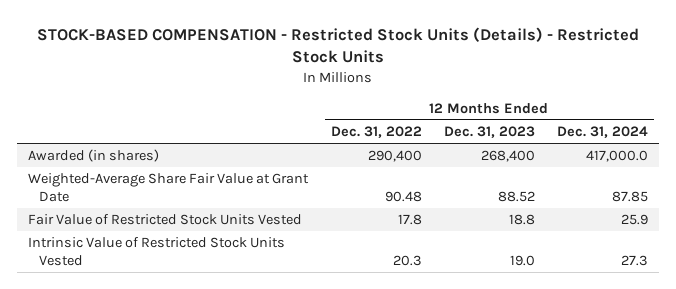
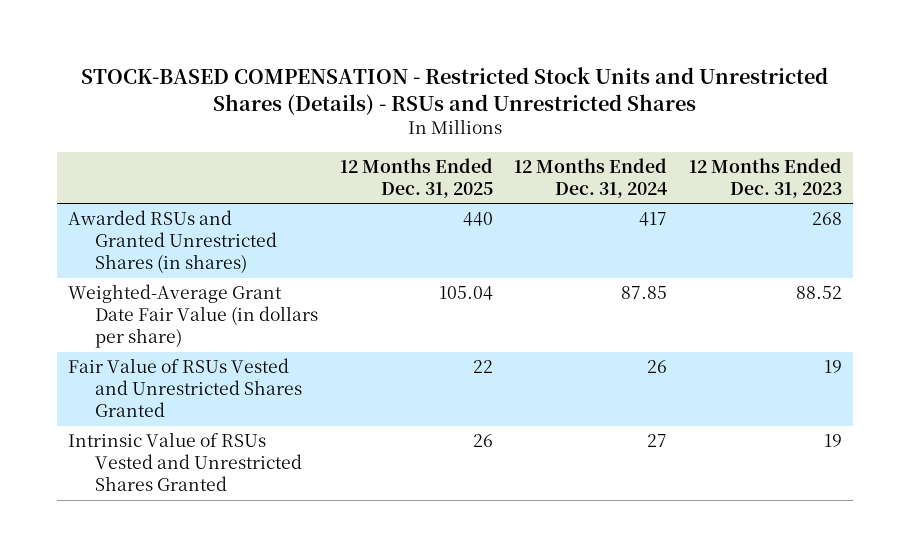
[37,26,640,64] STOCK-BASED COMPENSATION - Restricted Stock Units (Details) - Restricted Stock Units -> [80,66,828,115] STOCK-BASED COMPENSATION - Restricted Stock Units and Unrestricted Shares (Details) - RSUs and Unrestricted Shares
[330,125,422,138] Dec. 31, 2022 -> none
none -> [339,157,493,198] 12 Months Ended Dec. 31, 2025
[28,149,160,163] Awarded (in shares) -> [67,209,277,274] Awarded RSUs and Granted Unrestricted Shares (in shares)
[480,150,535,163] 268,400 -> [811,211,842,225] 268
[585,150,648,163] 417,000.0 -> [639,211,668,226] 417
[28,173,310,203] Weighted-Average Share Fair Value at Grant Date -> [67,283,318,349] Weighted-Average Grant Date Fair Value (in dollars per share)
[28,214,303,226] Fair Value of Restricted Stock Units Vested -> [67,357,302,418] Fair Value of RSUs Vested and Unrestricted Shares Granted
[508,214,535,226] 18.8 -> [823,359,842,373] 19
[620,214,648,226] 25.9 -> [647,359,668,373] 26
[28,237,286,267] Intrinsic Value of Restricted Stock Units Vested -> [67,431,302,492] Intrinsic Value of RSUs Vested and Unrestricted Shares Granted
[509,255,535,267] 19.0 -> [823,433,842,447] 19
[620,255,648,267] 27.3 -> [647,433,668,447] 27

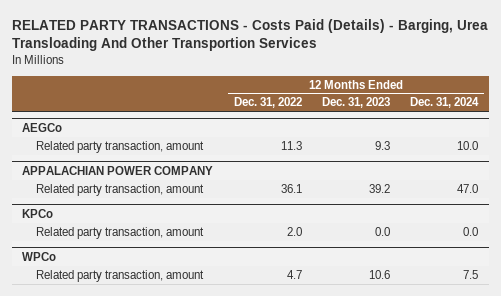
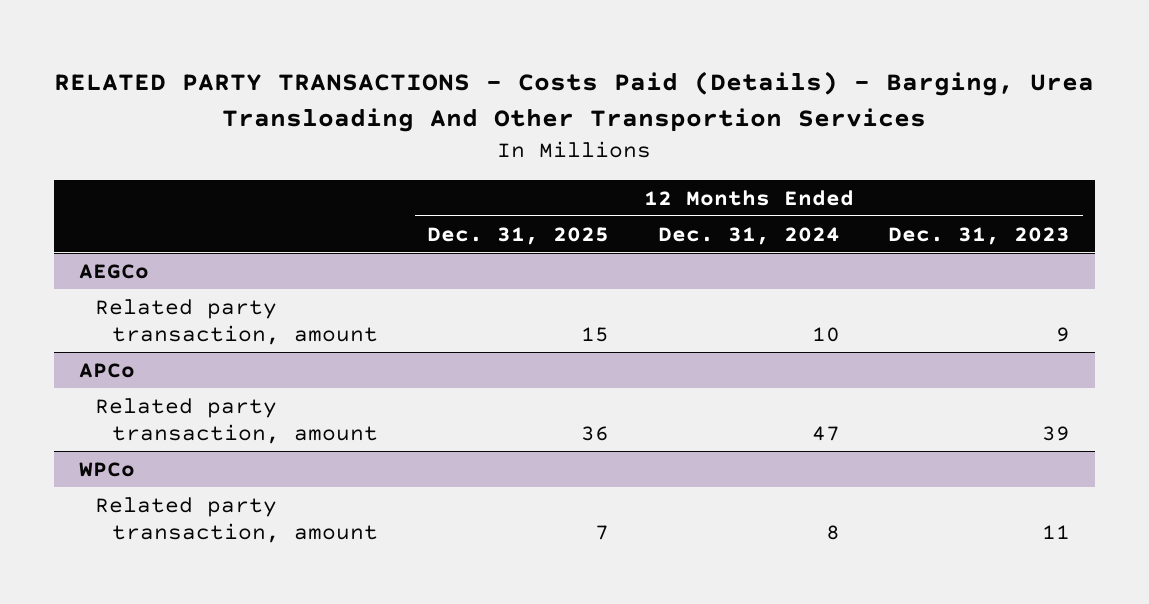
[233,97,302,109] Dec. 31, 2022 -> none
none -> [426,226,609,245] Dec. 31, 2025
[22,208,54,218] KPCo -> none
[36,226,205,239] Related party transaction, amount -> none
[375,140,391,150] 9.3 -> [1056,326,1071,342] 9
[457,140,479,150] 10.0 -> [811,326,840,342] 10
[22,165,214,175] APPALACHIAN POWER COMPANY -> [78,362,135,378] APCo
[369,183,391,193] 39.2 -> [1042,425,1071,441] 39
[457,183,479,193] 47.0 -> [811,425,840,441] 47
[369,269,391,279] 10.6 -> [1042,524,1071,539] 11
[463,269,479,279] 7.5 -> [825,524,840,540] 8

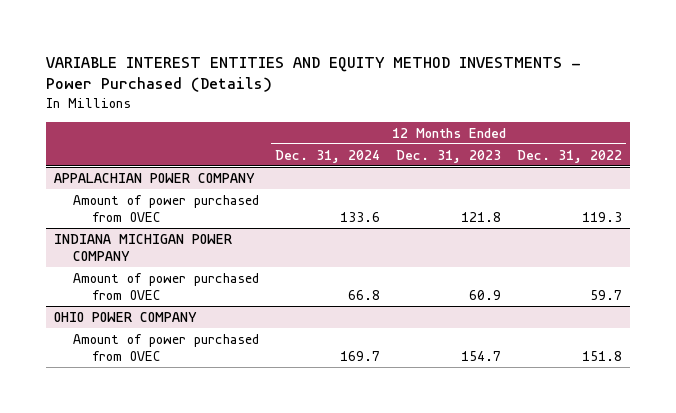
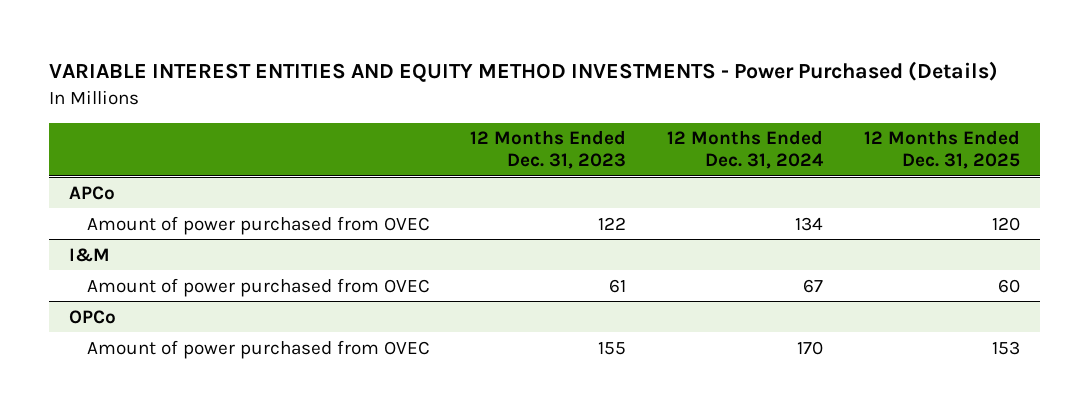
[517,149,623,163] Dec. 31, 2022 -> none
none -> [863,130,1020,170] 12 Months Ended Dec. 31, 2025
[53,172,255,183] APPALACHIAN POWER COMPANY -> [69,185,116,200] APCo
[340,211,381,222] 133.6 -> [794,216,823,231] 134
[461,211,502,222] 121.8 -> [598,216,627,230] 122
[53,233,232,261] INDIANA MICHIGAN POWER COMPANY -> [69,247,111,262] I&M
[348,289,381,300] 66.8 -> [802,278,823,293] 67
[469,289,502,300] 60.9 -> [609,278,627,293] 61
[53,311,197,322] OHIO POWER COMPANY -> [69,309,117,324] OPCo
[340,350,381,361] 169.7 -> [796,340,823,355] 170
[461,350,502,361] 154.7 -> [598,341,627,355] 155

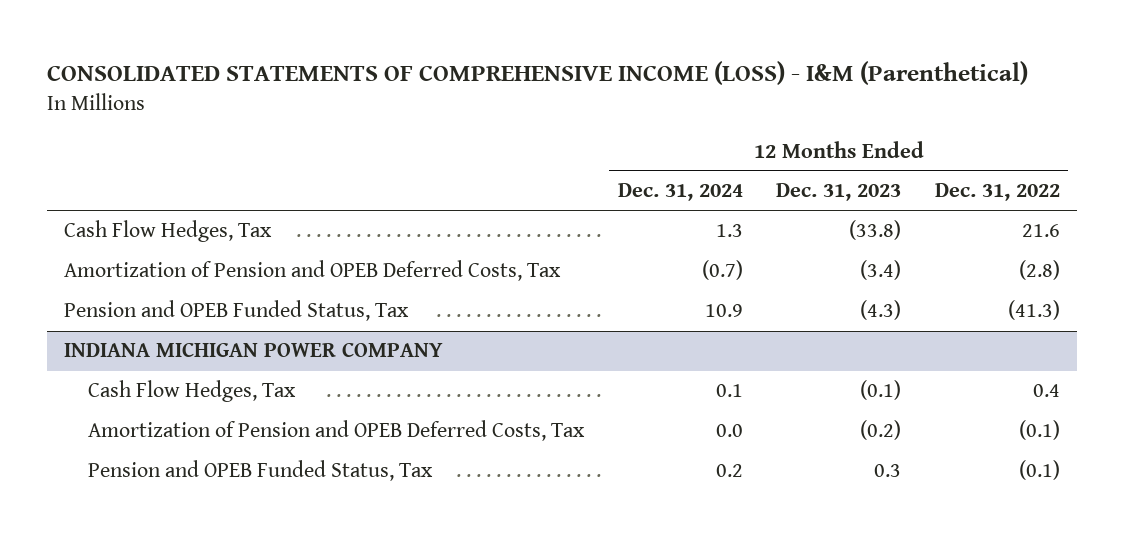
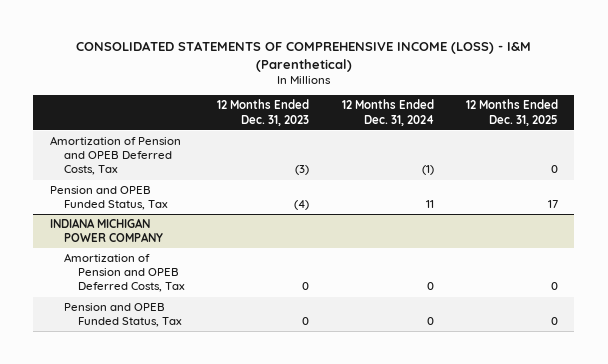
[934,183,1060,202] Dec. 31, 2022 -> none
none -> [465,99,558,126] 12 Months Ended Dec. 31, 2025
[63,220,272,243] Cash Flow Hedges, Tax -> none
[701,260,743,281] (0.7) -> [421,165,434,176] (1)
[860,260,902,281] (3.4) -> [295,165,310,176] (3)
[704,304,743,318] 10.9 -> [425,200,434,209] 11
[860,300,902,321] (4.3) -> [294,200,310,211] (4)
[88,380,297,403] Cash Flow Hedges, Tax -> none
[715,424,743,438] 0.0 -> [426,282,434,291] 0
[860,420,902,441] (0.2) -> [302,282,310,291] 0
[715,464,743,478] 0.2 -> [426,317,434,326] 0
[874,464,902,478] 0.3 -> [302,317,310,326] 0

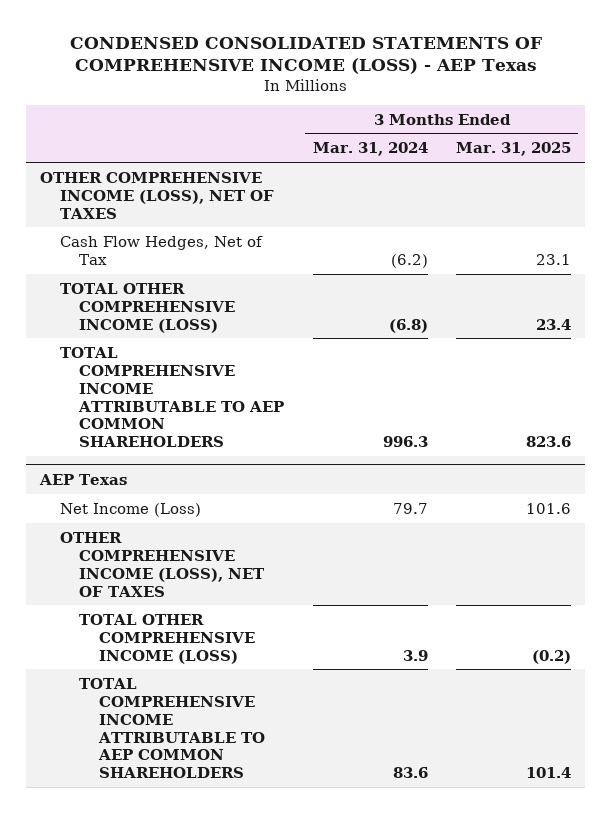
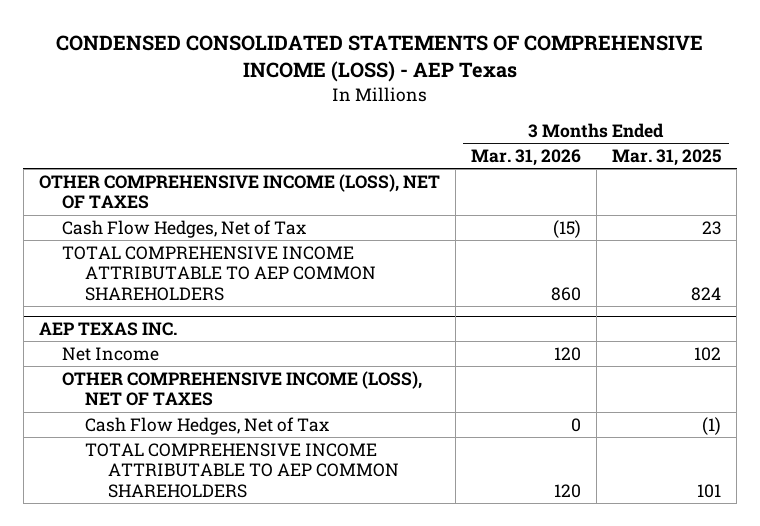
[312,142,428,157] Mar. 31, 2024 -> none
none -> [471,148,582,166] Mar. 31, 2026
[59,282,236,333] TOTAL OTHER COMPREHENSIVE INCOME (LOSS) -> none
[535,253,571,265] 23.1 -> [702,220,722,235] 23
[525,436,571,448] 823.6 -> [691,287,722,302] 824
[39,473,128,485] AEP Texas -> [38,322,177,337] AEP TEXAS INC.
[59,502,201,517] Net Income (Loss) -> [61,346,159,361] Net Income
[525,502,571,514] 101.6 -> [694,346,722,361] 102
[79,613,255,664] TOTAL OTHER COMPREHENSIVE INCOME (LOSS) -> none
none -> [84,416,329,435] Cash Flow Hedges, Net of Tax
[525,767,571,779] 101.4 -> [697,484,722,499] 101

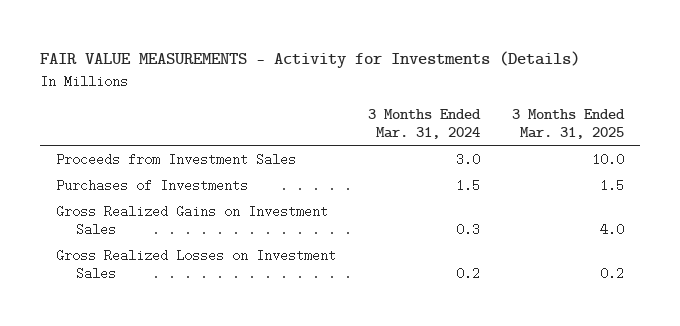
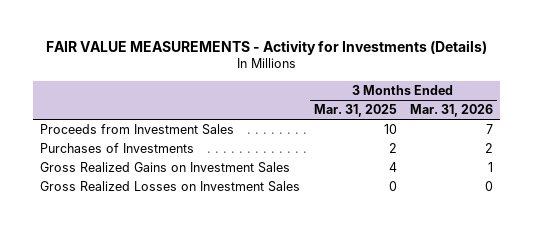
[367,109,481,140] 3 Months Ended Mar. 31, 2024 -> none
none -> [410,104,494,118] Mar. 31, 2026
[591,152,624,166] 10.0 -> [383,124,397,135] 10
[599,178,624,192] 1.5 -> [388,143,397,154] 2
[599,222,624,236] 4.0 -> [388,162,397,173] 4
[599,266,624,280] 0.2 -> [388,181,397,192] 0

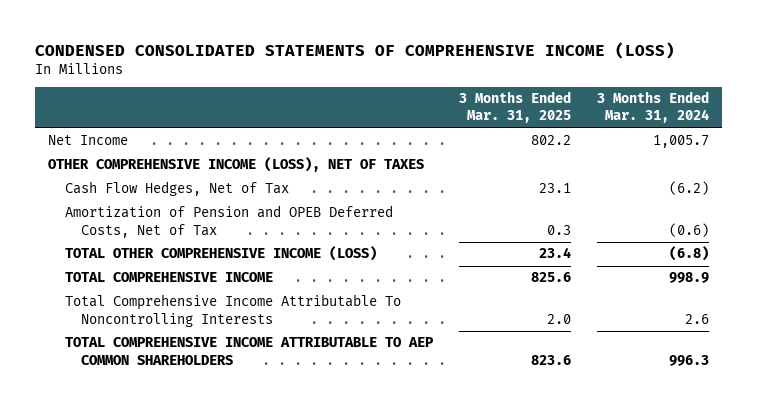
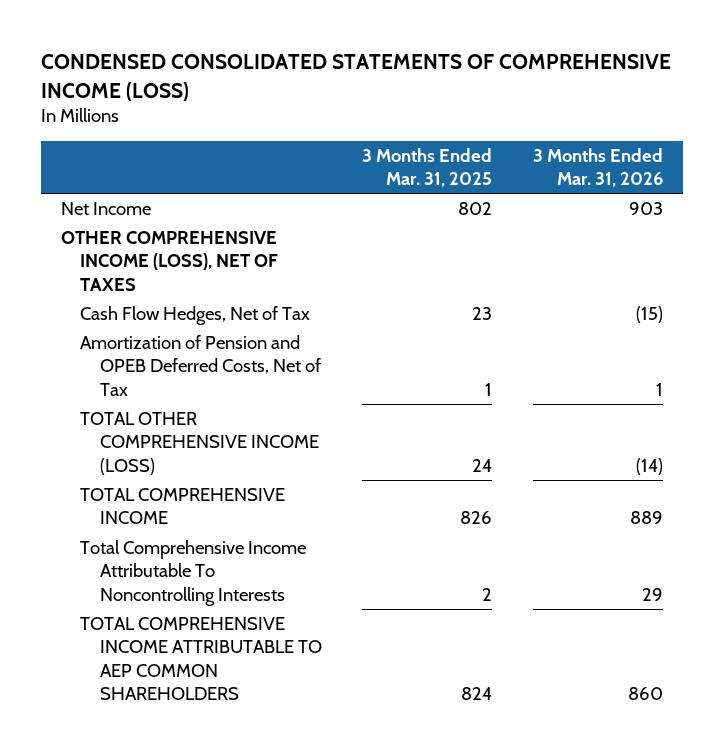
[596,91,709,124] 3 Months Ended Mar. 31, 2024 -> none
none -> [532,147,663,188] 3 Months Ended Mar. 31, 2026
[530,135,571,146] 802.2 -> [458,202,493,216] 802
[538,183,571,194] 23.1 -> [472,307,493,321] 23
[546,224,571,235] 0.3 -> [485,382,493,396] 1
[538,247,571,259] 23.4 -> [472,458,493,472] 24
[530,272,571,283] 825.6 -> [460,511,493,525] 826
[546,313,571,324] 2.0 -> [482,587,493,601] 2
[530,354,571,365] 823.6 -> [461,686,493,700] 824

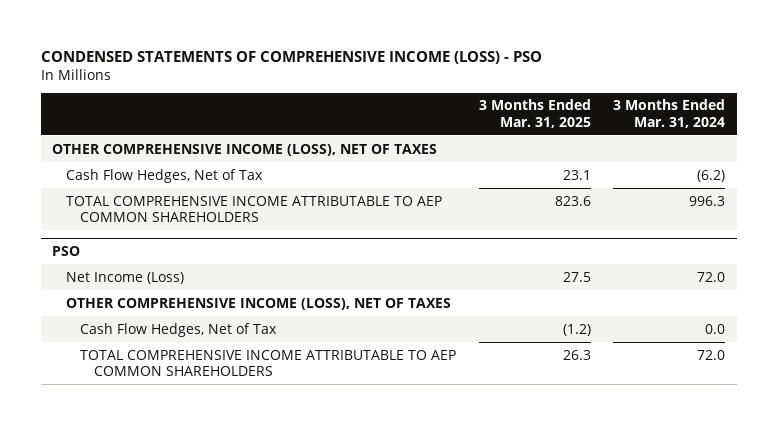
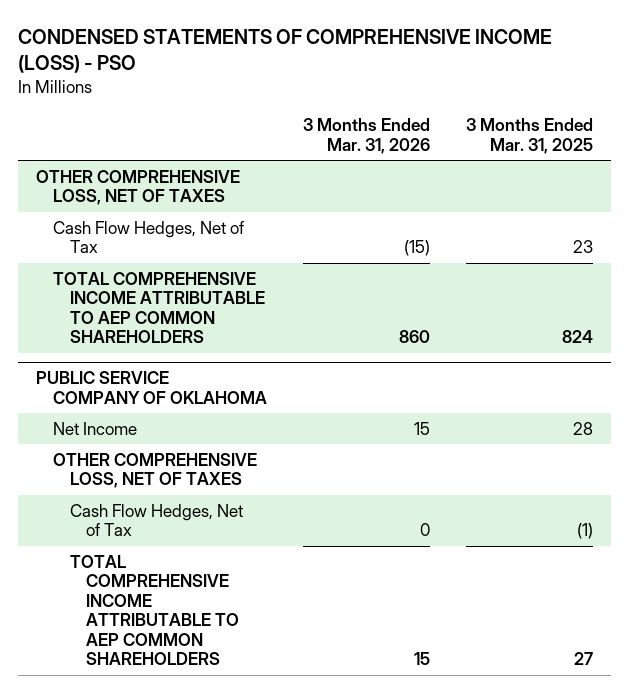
[613,99,726,128] 3 Months Ended Mar. 31, 2024 -> none
none -> [303,118,431,155] 3 Months Ended Mar. 31, 2026
[52,143,438,156] OTHER COMPREHENSIVE INCOME (LOSS), NET OF TAXES -> [36,169,241,206] OTHER COMPREHENSIVE LOSS, NET OF TAXES
[562,169,591,180] 23.1 -> [573,240,594,254] 23
[554,195,591,206] 823.6 -> [562,330,594,344] 824
[52,245,81,256] PSO -> [36,371,268,404] PUBLIC SERVICE COMPANY OF OKLAHOMA
[66,271,185,284] Net Income (Loss) -> [53,421,138,435] Net Income
[562,271,591,282] 27.5 -> [573,421,594,435] 28
[66,297,452,310] OTHER COMPREHENSIVE INCOME (LOSS), NET OF TAXES -> [53,452,258,489] OTHER COMPREHENSIVE LOSS, NET OF TAXES
[562,323,591,336] (1.2) -> [577,523,594,540] (1)
[562,349,591,360] 26.3 -> [574,652,594,666] 27

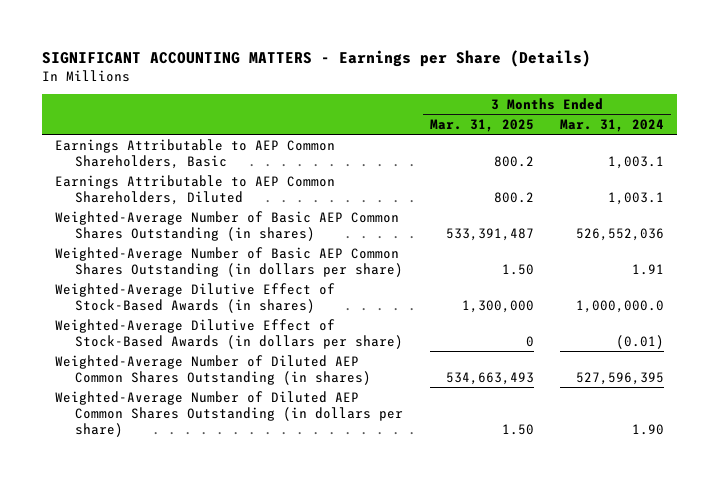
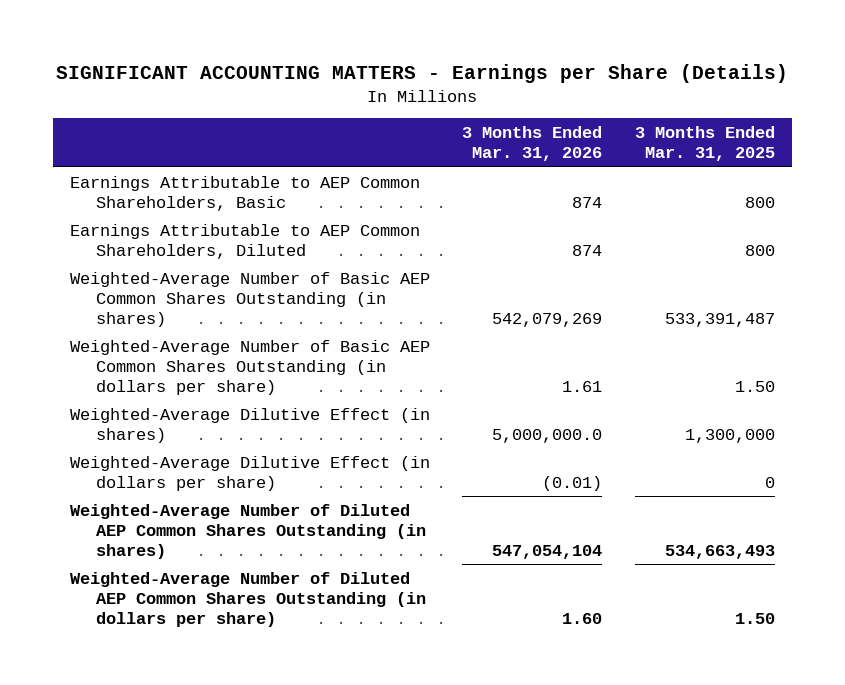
[560,118,665,132] Mar. 31, 2024 -> none
none -> [462,126,603,162] 3 Months Ended Mar. 31, 2026
[493,155,534,167] 800.2 -> [745,196,776,208] 800
[493,191,534,203] 800.2 -> [745,244,776,256] 800
[55,282,336,313] Weighted-Average Dilutive Effect of Stock-Based Awards (in shares) -> [69,407,430,443] Weighted-Average Dilutive Effect (in shares)
[55,318,404,349] Weighted-Average Dilutive Effect of Stock-Based Awards (in dollars per share) -> [69,455,430,491] Weighted-Average Dilutive Effect (in dollars per share)

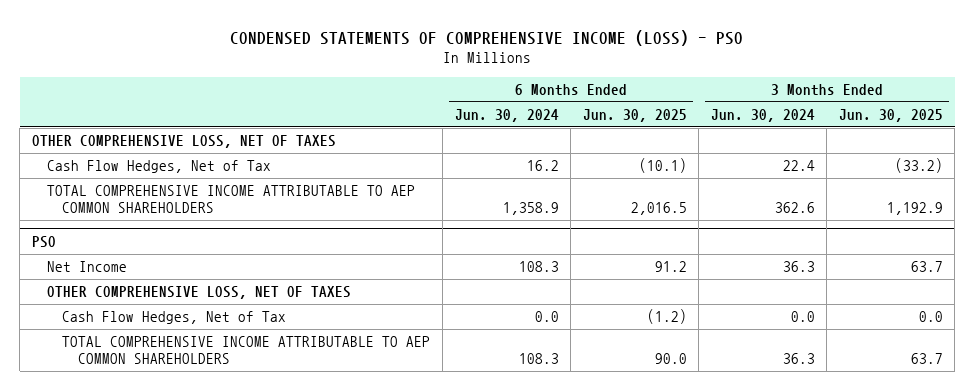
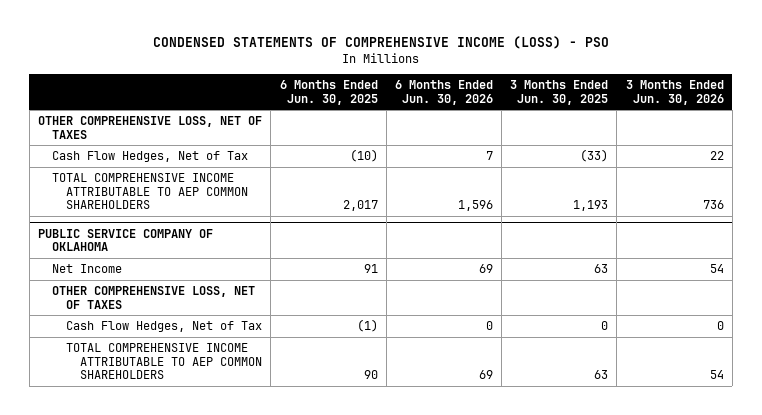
[454,108,559,122] Jun. 30, 2024 -> none
[710,108,815,122] Jun. 30, 2024 -> none
none -> [394,80,493,105] 6 Months Ended Jun. 30, 2026
none -> [625,80,724,105] 3 Months Ended Jun. 30, 2026
[638,158,687,174] (10.1) -> [349,149,378,163] (10)
[894,158,943,174] (33.2) -> [580,149,609,163] (33)
[630,202,687,216] 2,016.5 -> [342,199,378,211] 2,017
[886,202,943,216] 1,192.9 -> [573,199,609,211] 1,193
[31,235,56,248] PSO -> [37,228,213,252] PUBLIC SERVICE COMPANY OF OKLAHOMA
[654,261,687,273] 91.2 -> [363,264,378,274] 91
[910,261,943,273] 63.7 -> [594,264,609,274] 63
[646,309,687,325] (1.2) -> [356,319,378,333] (1)
[918,311,943,323] 0.0 -> [601,321,609,331] 0
[654,353,687,365] 90.0 -> [363,369,378,379] 90
[910,353,943,365] 63.7 -> [594,369,609,379] 63

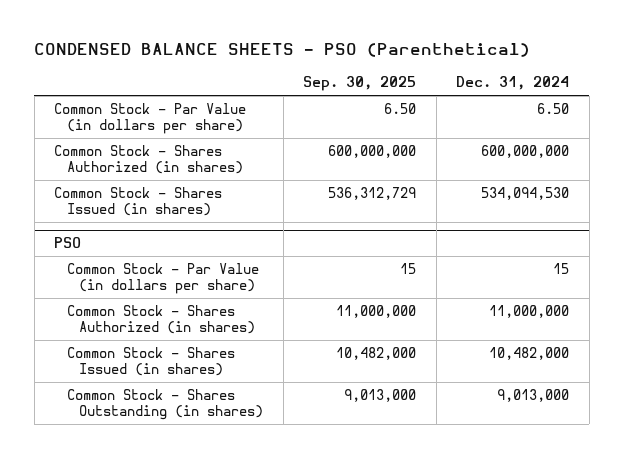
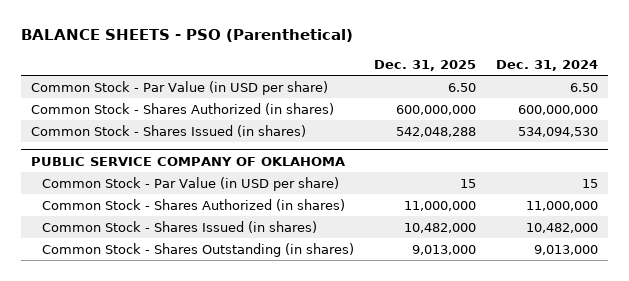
[34,43,531,58] CONDENSED BALANCE SHEETS - PSO (Parenthetical) -> [20,29,353,43] BALANCE SHEETS - PSO (Parenthetical)
[303,76,417,92] Sep. 30, 2025 -> none
none -> [374,59,477,71] Dec. 31, 2025
[54,103,247,135] Common Stock - Par Value (in dollars per share) -> [30,80,328,95] Common Stock - Par Value (in USD per share)
[54,237,82,249] PSO -> [30,156,345,166] PUBLIC SERVICE COMPANY OF OKLAHOMA
[66,263,259,295] Common Stock - Par Value (in dollars per share) -> [41,176,339,191] Common Stock - Par Value (in USD per share)

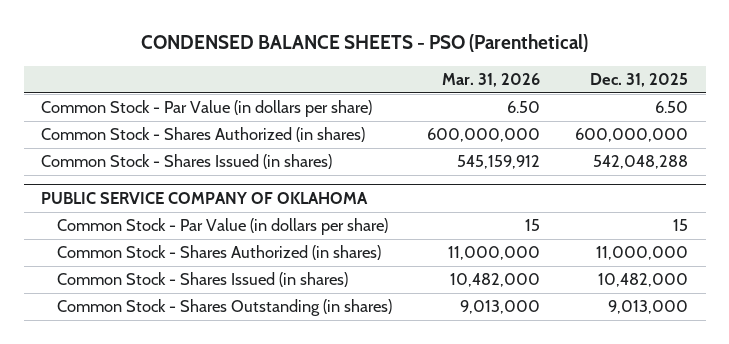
[20,29,353,43] BALANCE SHEETS - PSO (Parenthetical) -> [140,34,588,53] CONDENSED BALANCE SHEETS - PSO (Parenthetical)
[496,59,599,71] Dec. 31, 2024 -> none
none -> [442,72,541,87] Mar. 31, 2026
[30,80,328,95] Common Stock - Par Value (in USD per share) -> [41,100,373,118] Common Stock - Par Value (in dollars per share)
[41,176,339,191] Common Stock - Par Value (in USD per share) -> [57,218,389,236] Common Stock - Par Value (in dollars per share)

